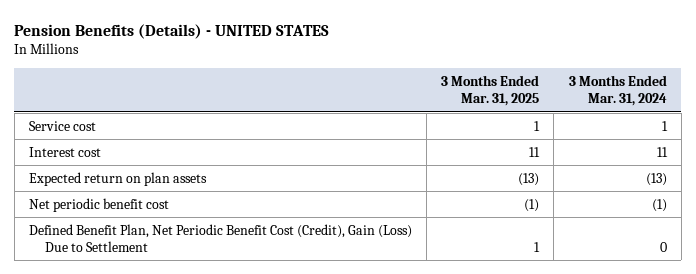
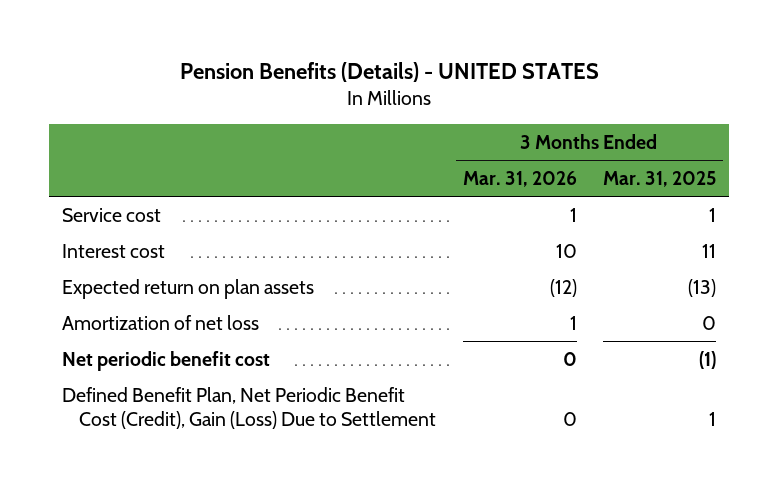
[568,75,667,107] 3 Months Ended Mar. 31, 2024 -> none
none -> [462,170,577,187] Mar. 31, 2026
none -> [62,314,260,330] Amortization of net loss

